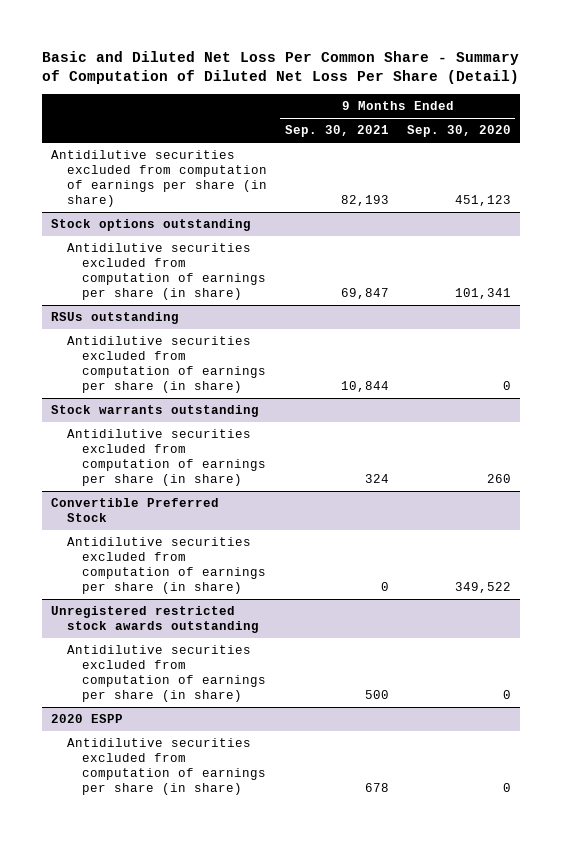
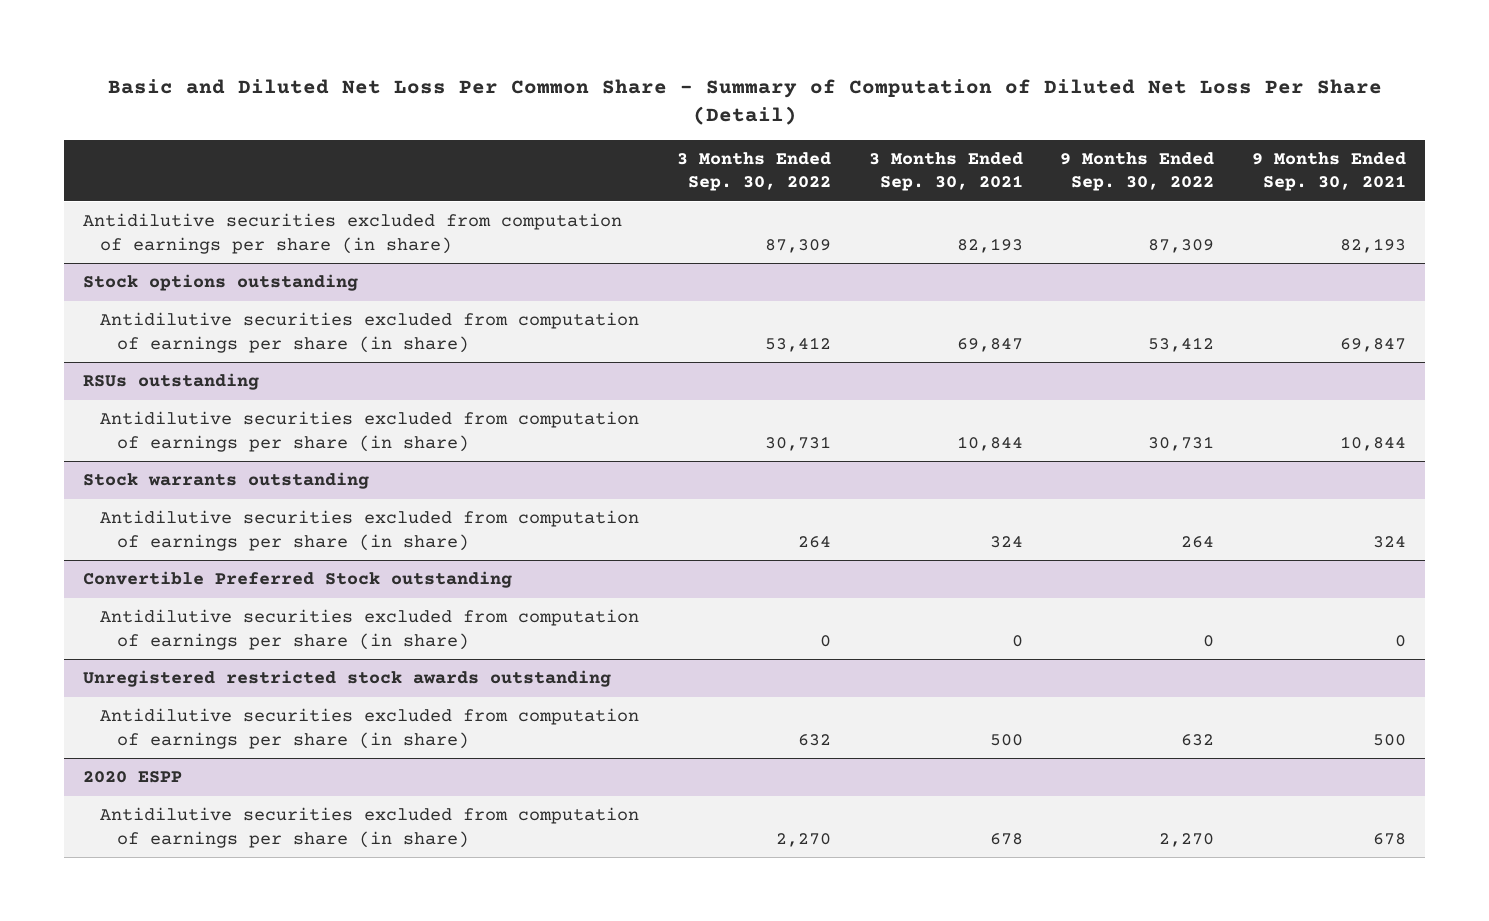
[406,125,511,138] Sep. 30, 2020 -> none
none -> [676,151,831,192] 3 Months Ended Sep. 30, 2022
none -> [868,151,1023,192] 3 Months Ended Sep. 30, 2021
none -> [1060,151,1215,192] 9 Months Ended Sep. 30, 2022
[51,498,220,523] Convertible Preferred Stock -> [82,571,512,589] Convertible Preferred Stock outstanding

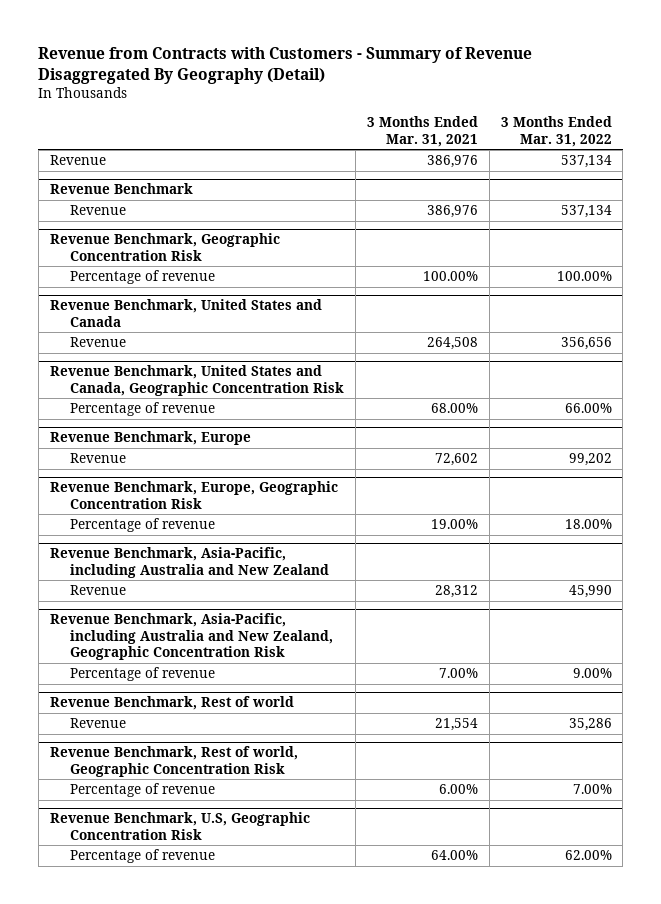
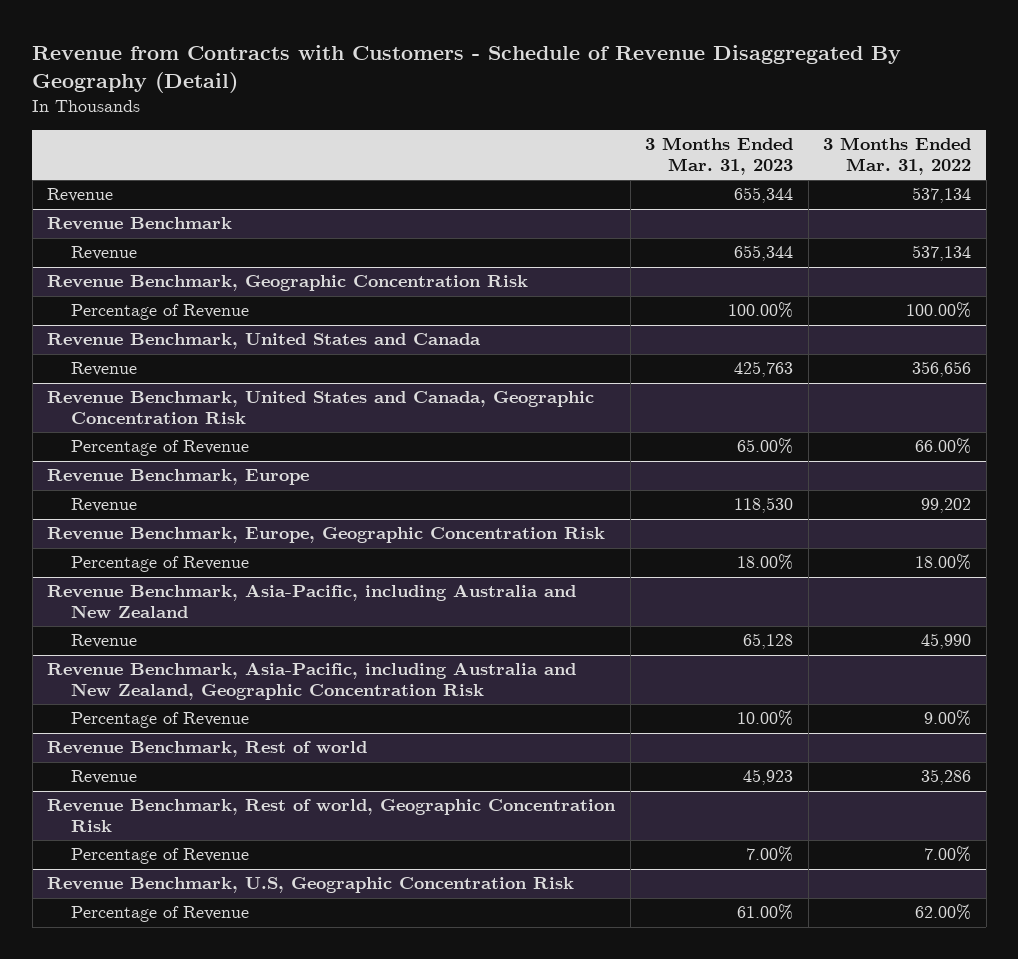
[38,47,533,85] Revenue from Contracts with Customers - Summary of Revenue Disaggregated By Geography (Detail) -> [32,44,902,93] Revenue from Contracts with Customers - Schedule of Revenue Disaggregated By Geography (Detail)
[366,116,478,147] 3 Months Ended Mar. 31, 2021 -> none
none -> [645,137,794,175] 3 Months Ended Mar. 31, 2023
[70,270,216,285] Percentage of revenue -> [71,304,250,321] Percentage of Revenue
[70,402,216,417] Percentage of revenue -> [71,440,250,457] Percentage of Revenue
[70,518,216,533] Percentage of revenue -> [71,556,250,573] Percentage of Revenue
[70,667,216,682] Percentage of revenue -> [71,712,250,729] Percentage of Revenue
[70,783,216,798] Percentage of revenue -> [71,848,250,865] Percentage of Revenue
[70,849,216,864] Percentage of revenue -> [71,906,250,923] Percentage of Revenue

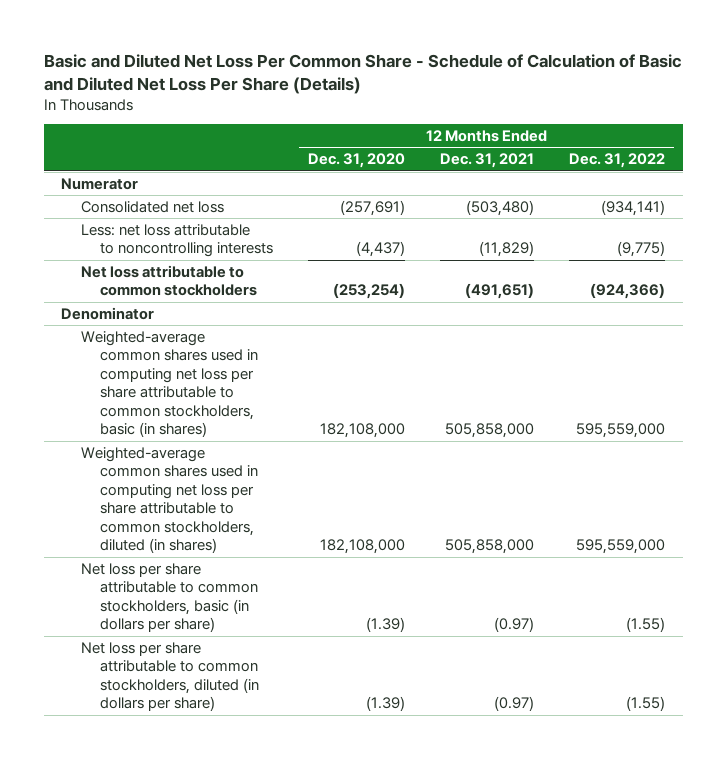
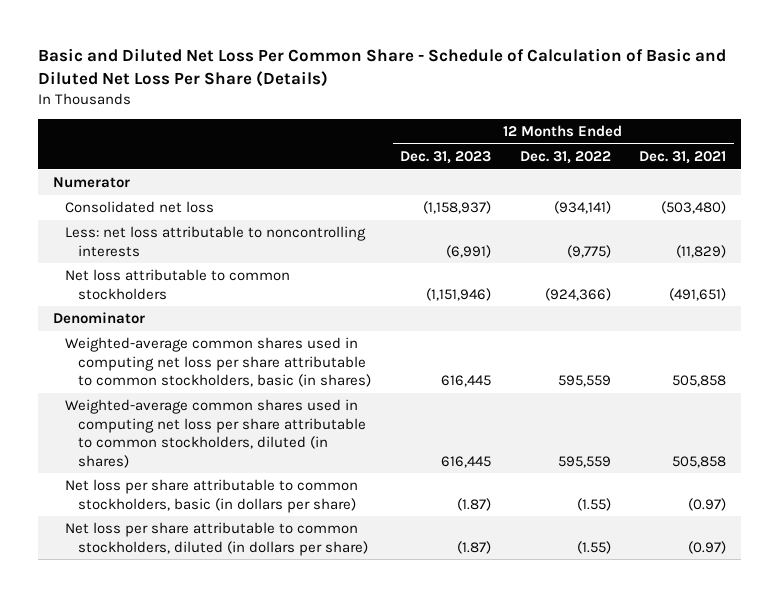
[308,153,406,169] Dec. 31, 2020 -> none
none -> [399,150,491,164] Dec. 31, 2023
[445,423,535,439] 505,858,000 -> [672,375,727,388] 505,858
[576,423,666,439] 595,559,000 -> [557,375,611,388] 595,559
[445,539,535,555] 505,858,000 -> [672,455,727,468] 505,858
[576,539,666,555] 595,559,000 -> [557,455,611,468] 595,559

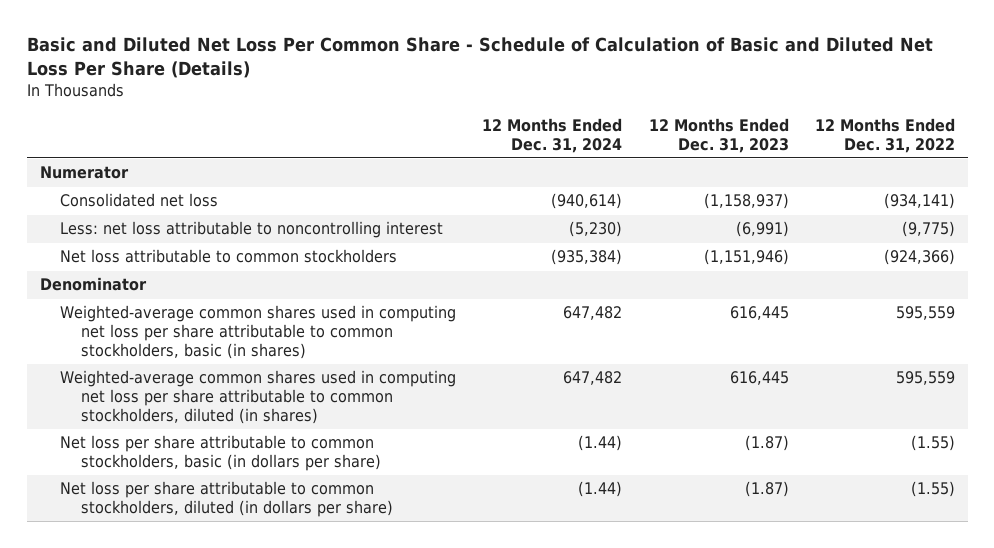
[639,150,727,164] Dec. 31, 2021 -> none
none -> [482,118,623,153] 12 Months Ended Dec. 31, 2024
[65,226,367,257] Less: net loss attributable to noncontrolling interests -> [60,221,444,239] Less: net loss attributable to noncontrolling interest

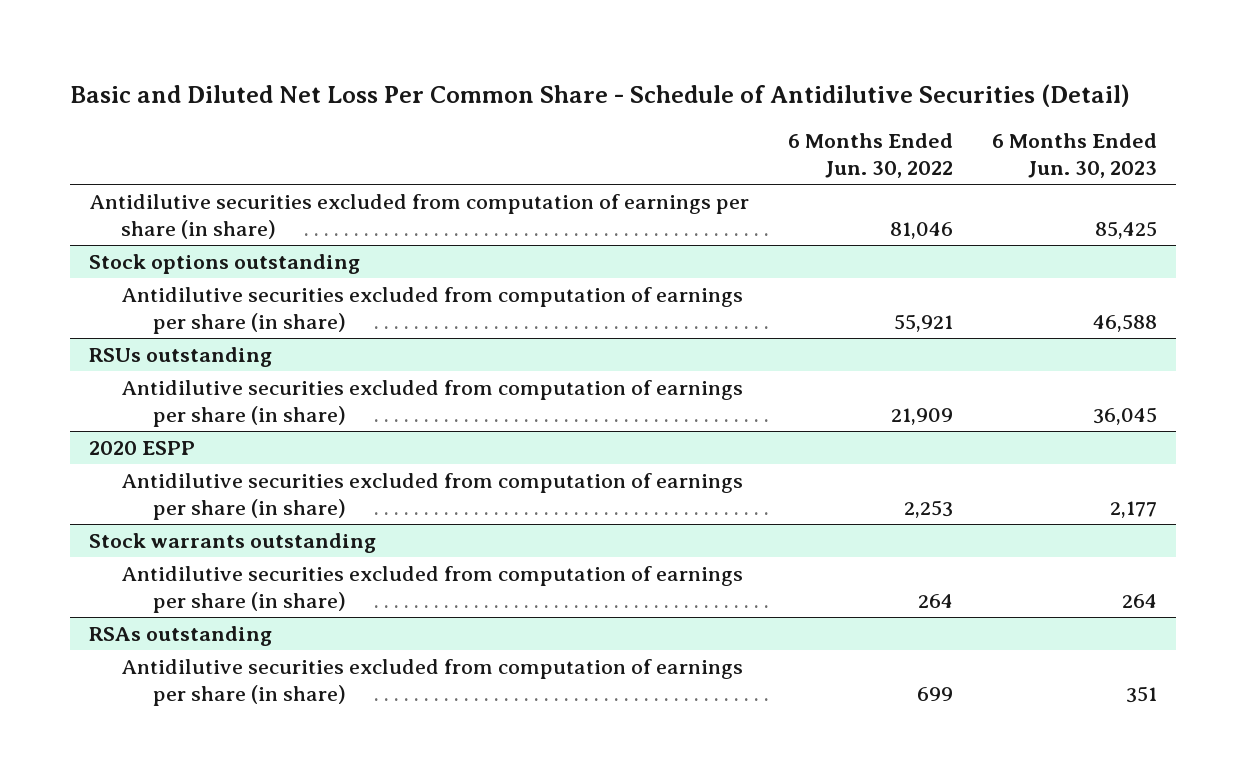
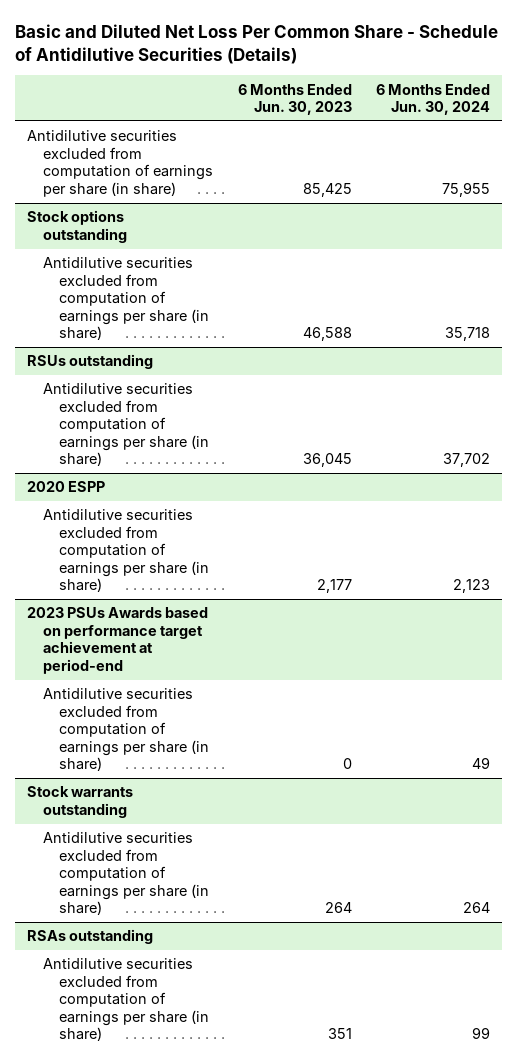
[69,84,1130,108] Basic and Diluted Net Loss Per Common Share - Schedule of Antidilutive Securities (Detail) -> [14,23,498,64] Basic and Diluted Net Loss Per Common Share - Schedule of Antidilutive Securities (Details)
[787,133,953,178] 6 Months Ended Jun. 30, 2022 -> none
none -> [376,83,491,116] 6 Months Ended Jun. 30, 2024
none -> [27,607,209,674] 2023 PSUs Awards based on performance target achievement at period-end
none -> [43,688,210,772] Antidilutive securities excluded from computation of earnings per share (in share)

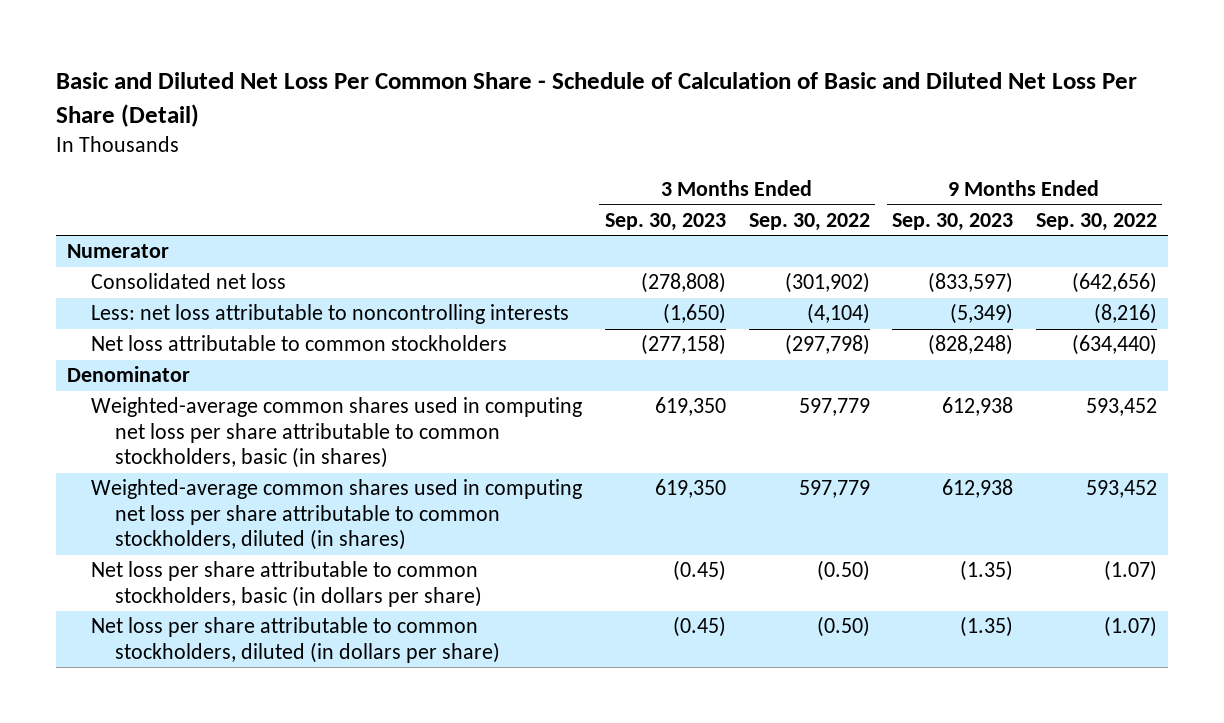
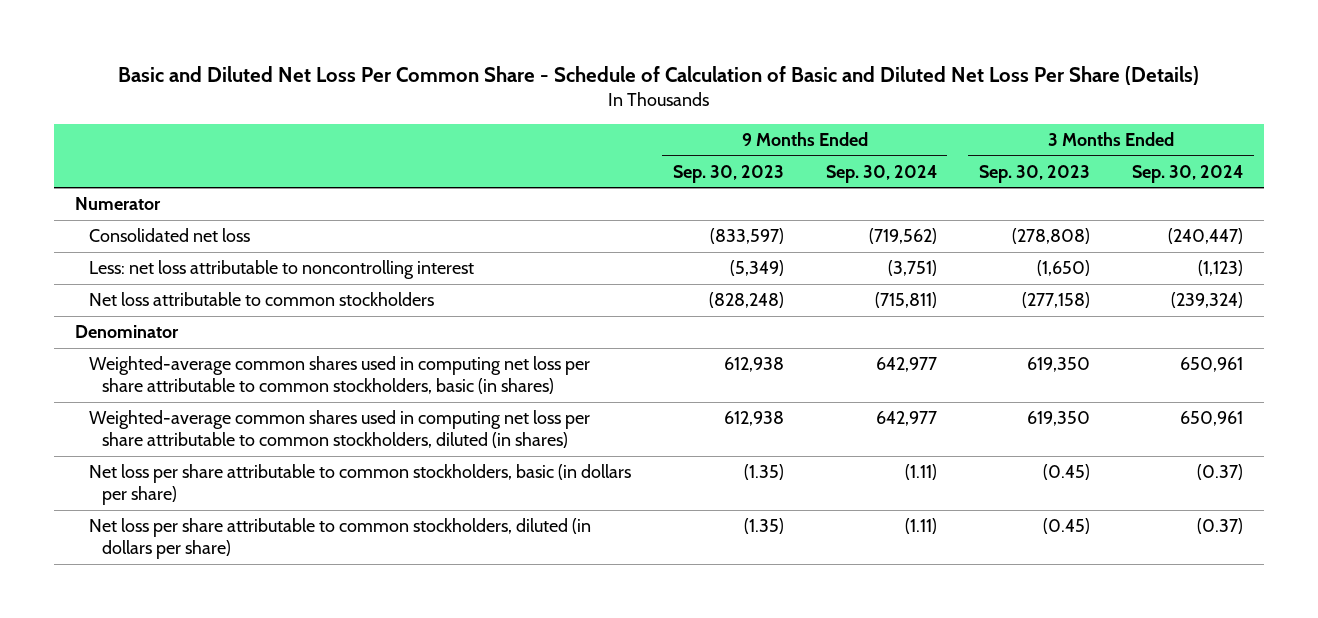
[55,72,1137,127] Basic and Diluted Net Loss Per Common Share - Schedule of Calculation of Basic and Diluted Net Loss Per Share (Detail) -> [118,65,1200,85] Basic and Diluted Net Loss Per Common Share - Schedule of Calculation of Basic and Diluted Net Loss Per Share (Details)
[748,212,870,231] Sep. 30, 2022 -> none
[1035,212,1157,231] Sep. 30, 2022 -> none
none -> [825,164,937,183] Sep. 30, 2024
none -> [1132,164,1244,183] Sep. 30, 2024
[91,304,570,325] Less: net loss attributable to noncontrolling interests -> [88,260,474,280] Less: net loss attributable to noncontrolling interest

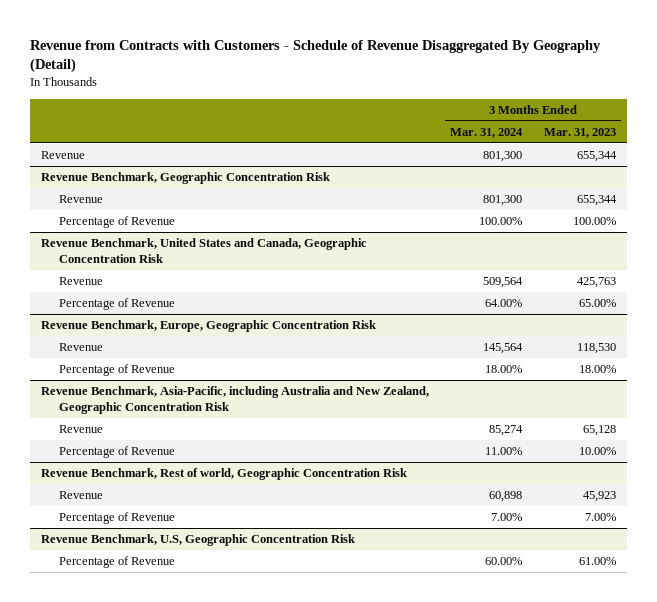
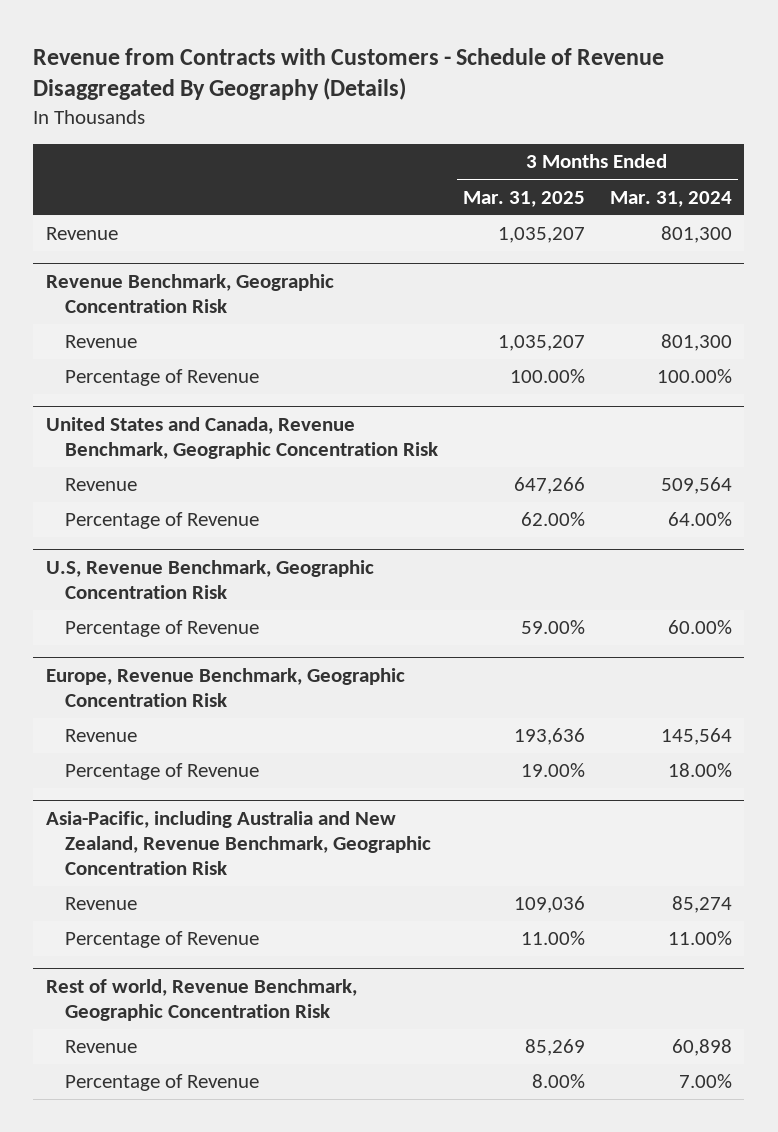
[30,39,602,74] Revenue from Contracts with Customers - Schedule of Revenue Disaggregated By Geography (Detail) -> [33,47,665,101] Revenue from Contracts with Customers - Schedule of Revenue Disaggregated By Geography (Details)
[543,127,616,138] Mar. 31, 2023 -> none
none -> [462,190,585,207] Mar. 31, 2025
[41,238,368,263] Revenue Benchmark, United States and Canada, Geographic Concentration Risk -> [45,416,438,460] United States and Canada, Revenue Benchmark, Geographic Concentration Risk
none -> [45,559,374,600] U.S, Revenue Benchmark, Geographic Concentration Risk
none -> [64,620,259,638] Percentage of Revenue
[41,320,377,333] Revenue Benchmark, Europe, Geographic Concentration Risk -> [45,667,405,708] Europe, Revenue Benchmark, Geographic Concentration Risk
[41,386,430,414] Revenue Benchmark, Asia-Pacific, including Australia and New Zealand, Geographic Concentration Risk -> [45,810,431,876] Asia-Pacific, including Australia and New Zealand, Revenue Benchmark, Geographic Concentration Risk
[41,468,408,481] Revenue Benchmark, Rest of world, Geographic Concentration Risk -> [45,978,357,1022] Rest of world, Revenue Benchmark, Geographic Concentration Risk
[41,534,356,547] Revenue Benchmark, U.S, Geographic Concentration Risk -> none
[59,556,176,569] Percentage of Revenue -> none

